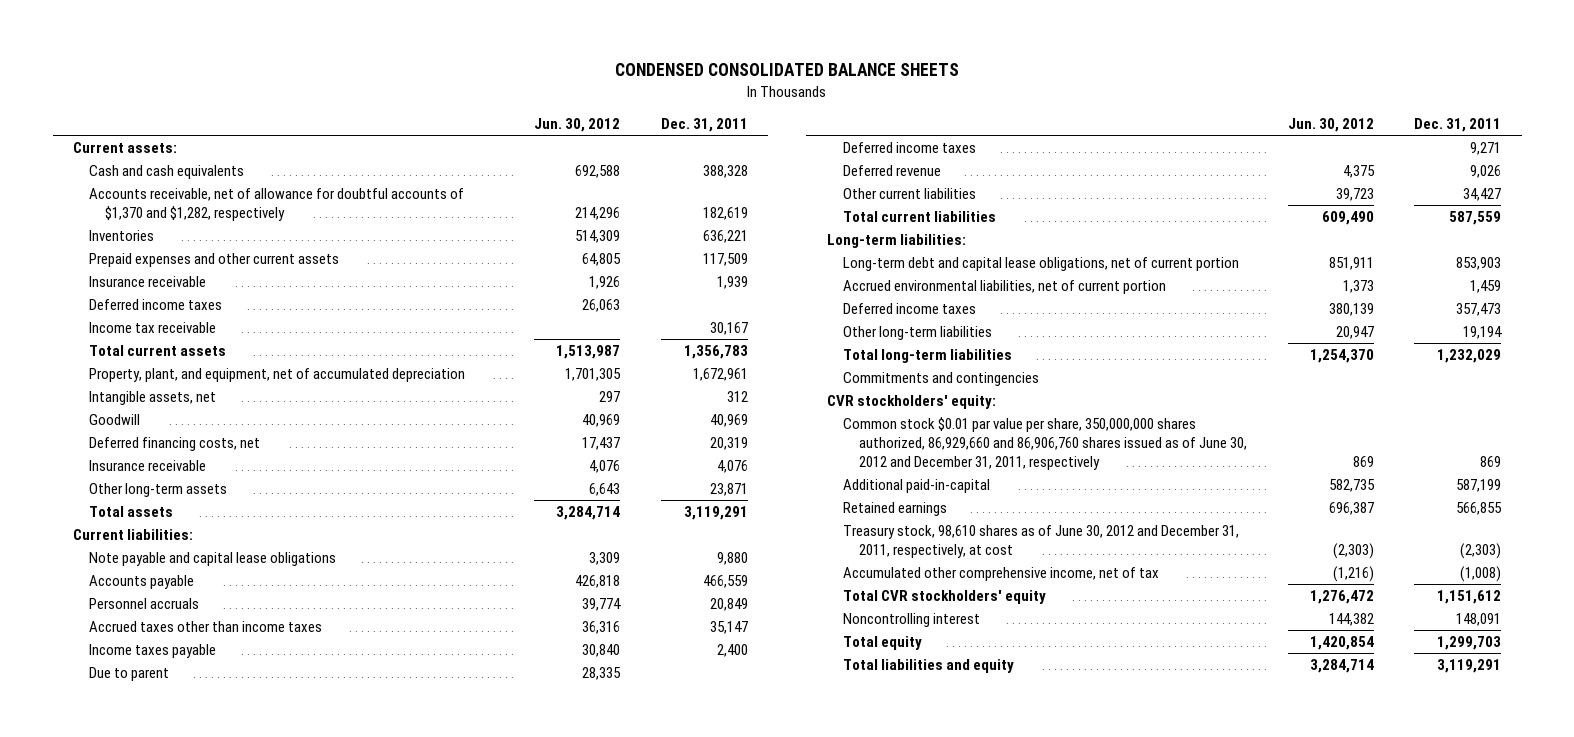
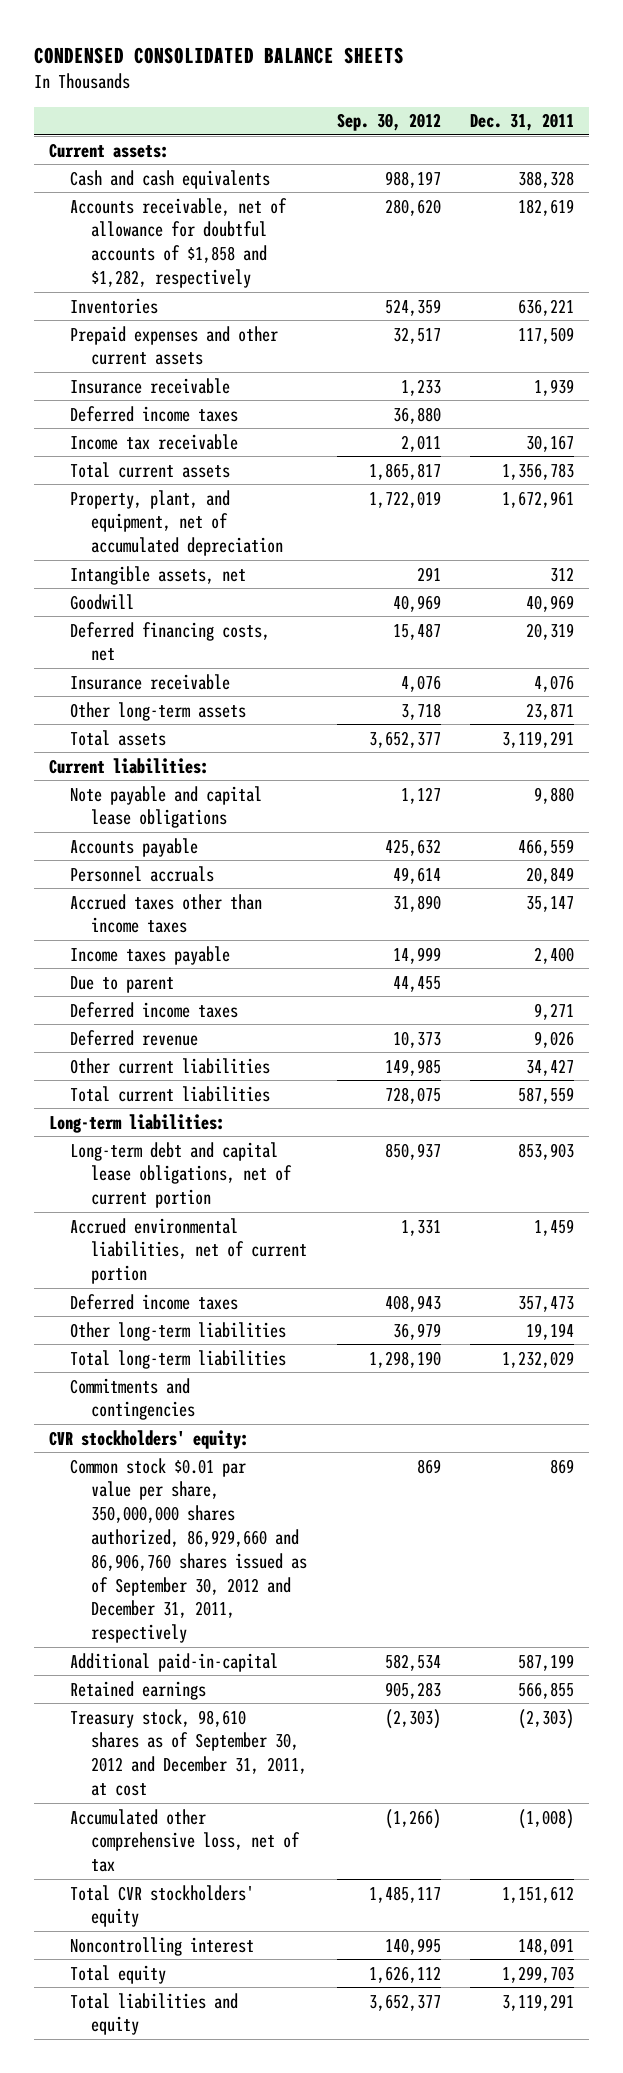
[534,117,621,132] Jun. 30, 2012 -> none
none -> [336,113,441,132] Sep. 30, 2012
[89,187,465,222] Accounts receivable, net of allowance for doubtful accounts of $1,370 and $1,282, respectively -> [70,197,288,289] Accounts receivable, net of allowance for doubtful accounts of $1,858 and $1,282, respectively
[842,416,1247,471] Common stock $0.01 par value per share, 350,000,000 shares authorized, 86,929,660 and 86,906,760 shares issued as of June 30, 2012 and December 31, 2011, respectively -> [70,1457,308,1644] Common stock $0.01 par value per share, 350,000,000 shares authorized, 86,929,660 and 86,906,760 shares issued as of September 30, 2012 and December 31, 2011, respectively
[842,524,1239,559] Treasury stock, 98,610 shares as of June 30, 2012 and December 31, 2011, respectively, at cost -> [70,1708,308,1797] Treasury stock, 98,610 shares as of September 30, 2012 and December 31, 2011, at cost
[842,566,1159,581] Accumulated other comprehensive income, net of tax -> [70,1808,301,1873] Accumulated other comprehensive loss, net of tax

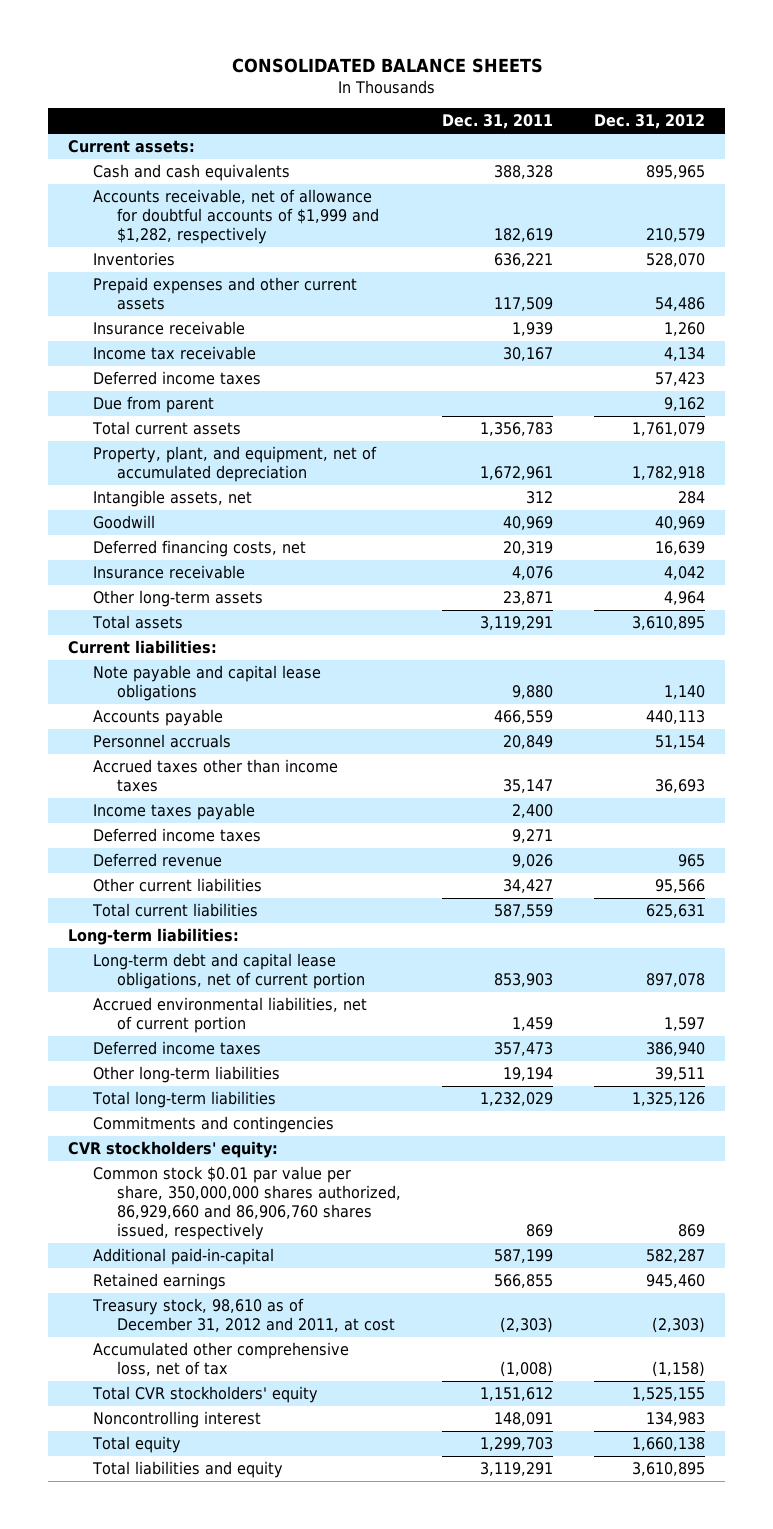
[34,47,405,65] CONDENSED CONSOLIDATED BALANCE SHEETS -> [231,58,543,74] CONSOLIDATED BALANCE SHEETS
[336,113,441,132] Sep. 30, 2012 -> none
none -> [593,114,705,130] Dec. 31, 2012
[70,197,288,289] Accounts receivable, net of allowance for doubtful accounts of $1,858 and $1,282, respectively -> [92,189,380,245] Accounts receivable, net of allowance for doubtful accounts of $1,999 and $1,282, respectively
[70,405,239,422] Deferred income taxes -> [92,371,261,386] Deferred income taxes
none -> [92,396,214,414] Due from parent
[70,975,175,993] Due to parent -> none
[70,1457,308,1644] Common stock $0.01 par value per share, 350,000,000 shares authorized, 86,929,660 and 86,906,760 shares issued as of September 30, 2012 and December 31, 2011, respectively -> [92,1166,402,1241] Common stock $0.01 par value per share, 350,000,000 shares authorized, 86,929,660 and 86,906,760 shares issued, respectively
[70,1708,308,1797] Treasury stock, 98,610 shares as of September 30, 2012 and December 31, 2011, at cost -> [91,1298,396,1333] Treasury stock, 98,610 as of December 31, 2012 and 2011, at cost

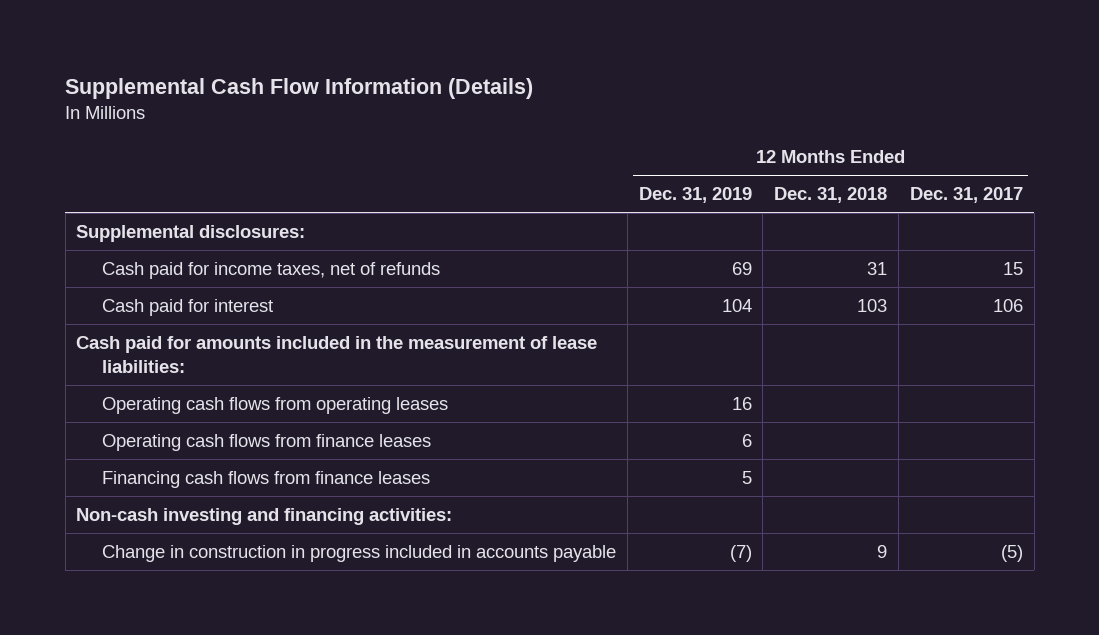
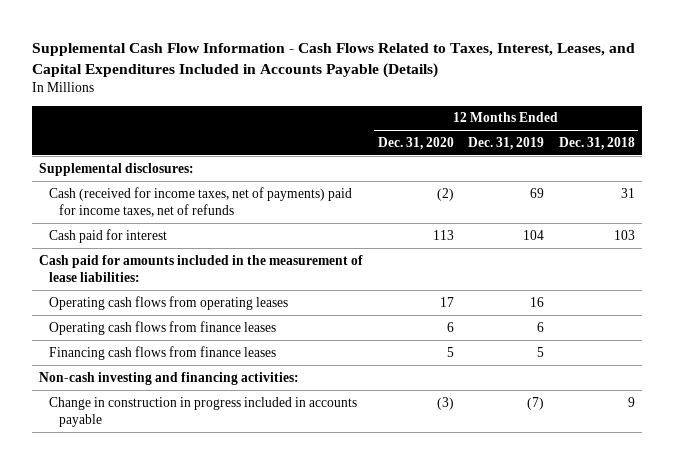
[65,78,534,100] Supplemental Cash Flow Information (Details) -> [31,42,635,78] Supplemental Cash Flow Information - Cash Flows Related to Taxes, Interest, Leases, and Capital Expenditures Included in Accounts Payable (Details)
[909,187,1023,204] Dec. 31, 2017 -> none
none -> [377,137,454,151] Dec. 31, 2020
[101,262,440,280] Cash paid for income taxes, net of refunds -> [49,186,353,218] Cash (received for income taxes, net of payments) paid for income taxes, net of refunds

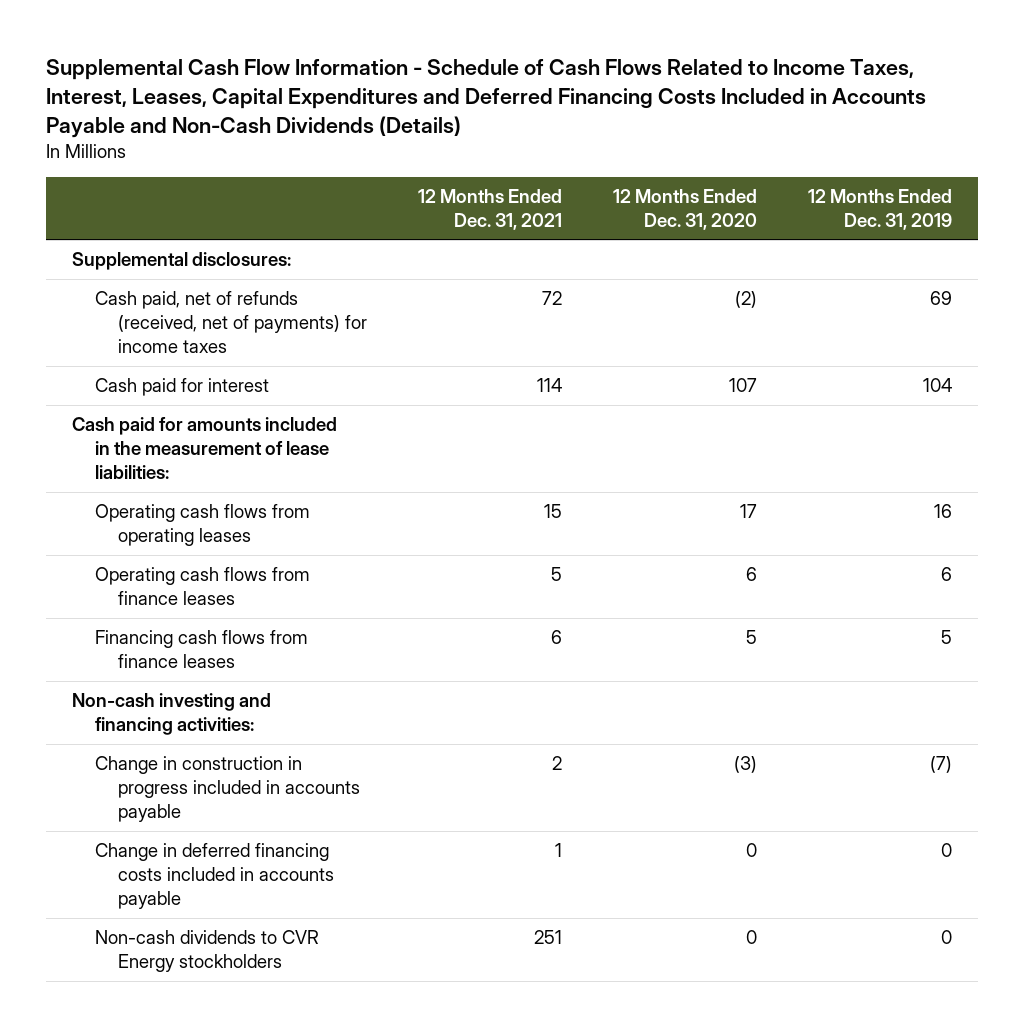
[31,42,635,78] Supplemental Cash Flow Information - Cash Flows Related to Taxes, Interest, Leases, and Capital Expenditures Included in Accounts Payable (Details) -> [45,58,926,138] Supplemental Cash Flow Information - Schedule of Cash Flows Related to Income Taxes, Interest, Leases, Capital Expenditures and Deferred Financing Costs Included in Accounts Payable and Non-Cash Dividends (Details)
[558,137,635,151] Dec. 31, 2018 -> none
none -> [418,188,563,230] 12 Months Ended Dec. 31, 2021
[49,186,353,218] Cash (received for income taxes, net of payments) paid for income taxes, net of refunds -> [94,291,367,354] Cash paid, net of refunds (received, net of payments) for income taxes
[432,229,454,240] 113 -> [729,378,758,393] 107
none -> [94,843,334,910] Change in deferred financing costs included in accounts payable
none -> [94,930,319,973] Non-cash dividends to CVR Energy stockholders

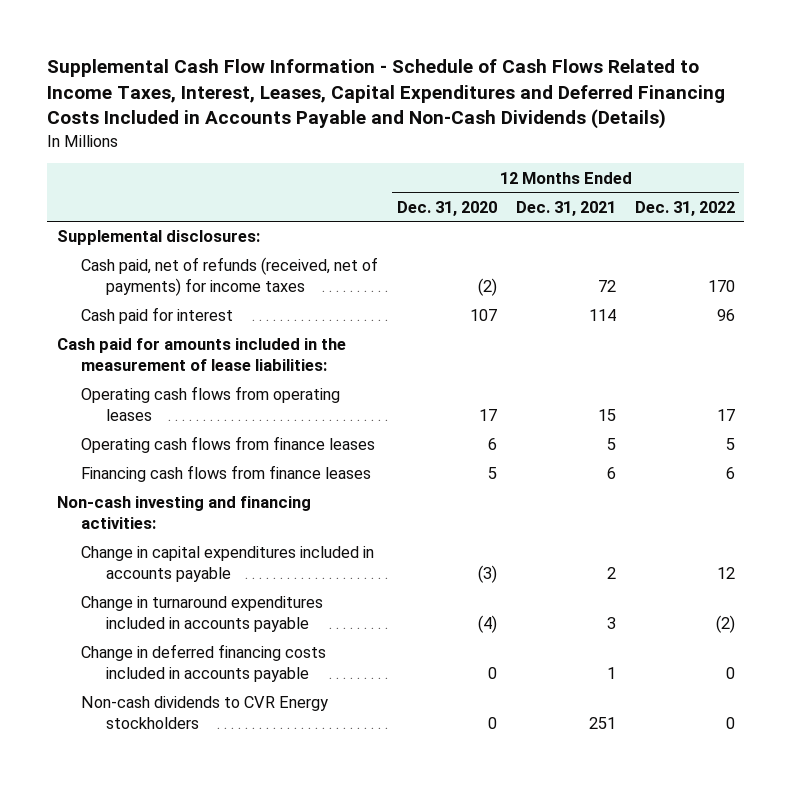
[808,188,953,230] 12 Months Ended Dec. 31, 2019 -> none
none -> [634,200,735,216] Dec. 31, 2022
[94,756,360,823] Change in construction in progress included in accounts payable -> [81,546,375,583] Change in capital expenditures included in accounts payable
none -> [81,596,324,633] Change in turnaround expenditures included in accounts payable

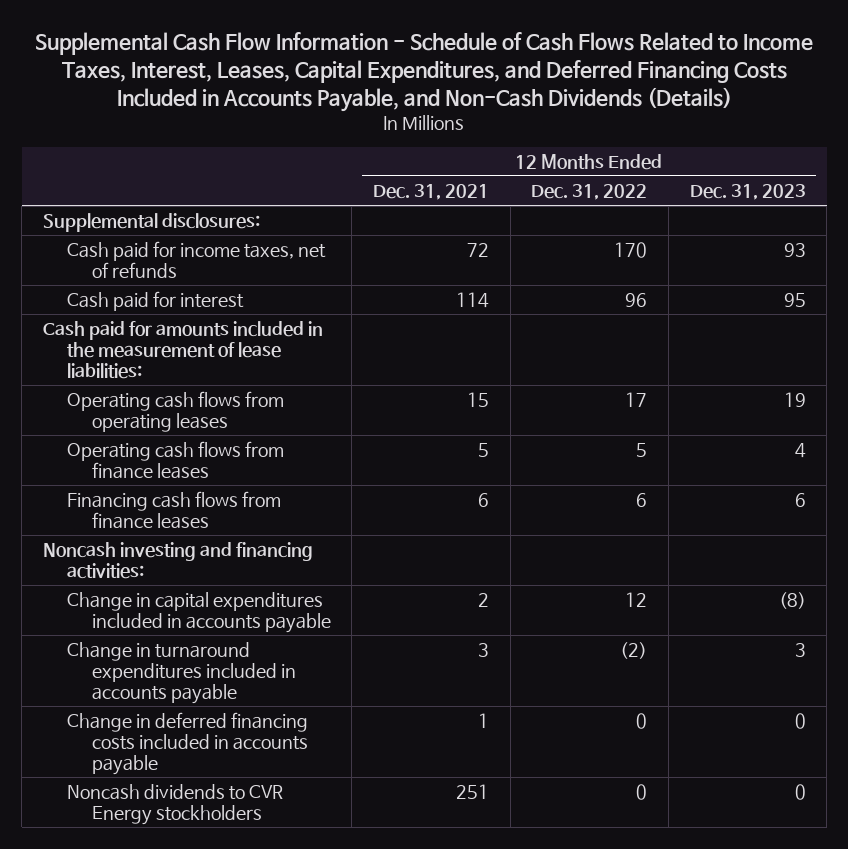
[47,58,726,130] Supplemental Cash Flow Information - Schedule of Cash Flows Related to Income Taxes, Interest, Leases, Capital Expenditures and Deferred Financing Costs Included in Accounts Payable and Non-Cash Dividends (Details) -> [35,32,814,112] Supplemental Cash Flow Information - Schedule of Cash Flows Related to Income Taxes, Interest, Leases, Capital Expenditures, and Deferred Financing Costs Included in Accounts Payable, and Non-Cash Dividends (Details)
[396,200,497,216] Dec. 31, 2020 -> none
none -> [689,183,806,200] Dec. 31, 2023
[81,257,379,297] Cash paid, net of refunds (received, net of payments) for income taxes -> [67,241,327,279] Cash paid for income taxes, net of refunds
[56,496,311,530] Non-cash investing and financing activities: -> [42,542,313,580] Noncash investing and financing activities:
[81,696,329,730] Non-cash dividends to CVR Energy stockholders -> [67,784,284,826] Noncash dividends to CVR Energy stockholders

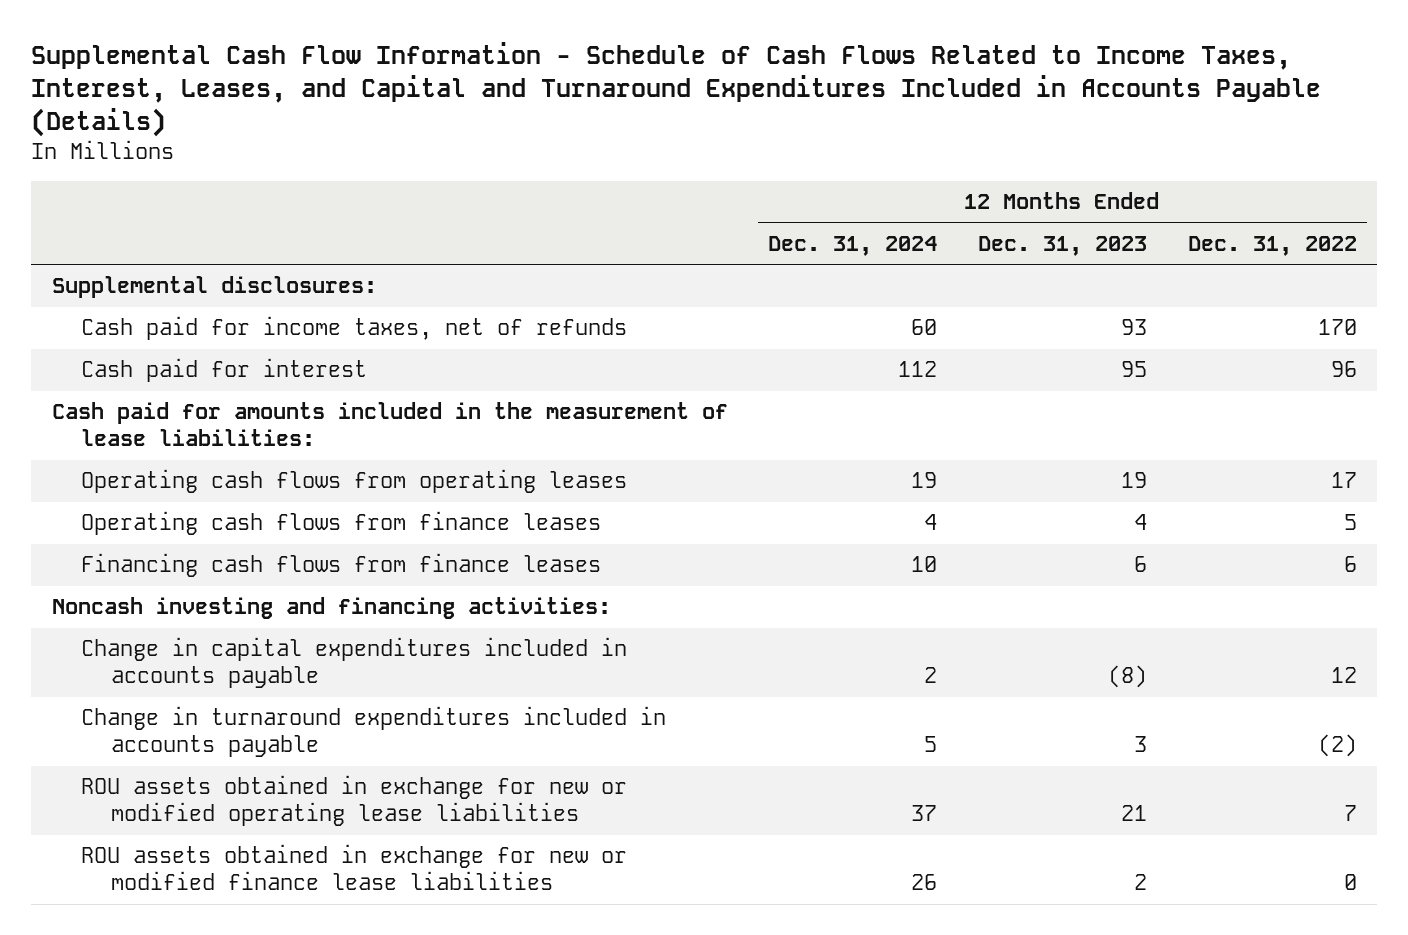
[35,32,814,112] Supplemental Cash Flow Information - Schedule of Cash Flows Related to Income Taxes, Interest, Leases, Capital Expenditures, and Deferred Financing Costs Included in Accounts Payable, and Non-Cash Dividends (Details) -> [31,42,1322,138] Supplemental Cash Flow Information - Schedule of Cash Flows Related to Income Taxes, Interest, Leases, and Capital and Turnaround Expenditures Included in Accounts Payable (Details)
[373,183,490,200] Dec. 31, 2021 -> none
none -> [768,235,938,256] Dec. 31, 2024
[67,712,309,775] Change in deferred financing costs included in accounts payable -> none
[67,784,284,826] Noncash dividends to CVR Energy stockholders -> none
none -> [81,775,628,827] ROU assets obtained in exchange for new or modified operating lease liabilities
none -> [81,844,628,891] ROU assets obtained in exchange for new or modified finance lease liabilities

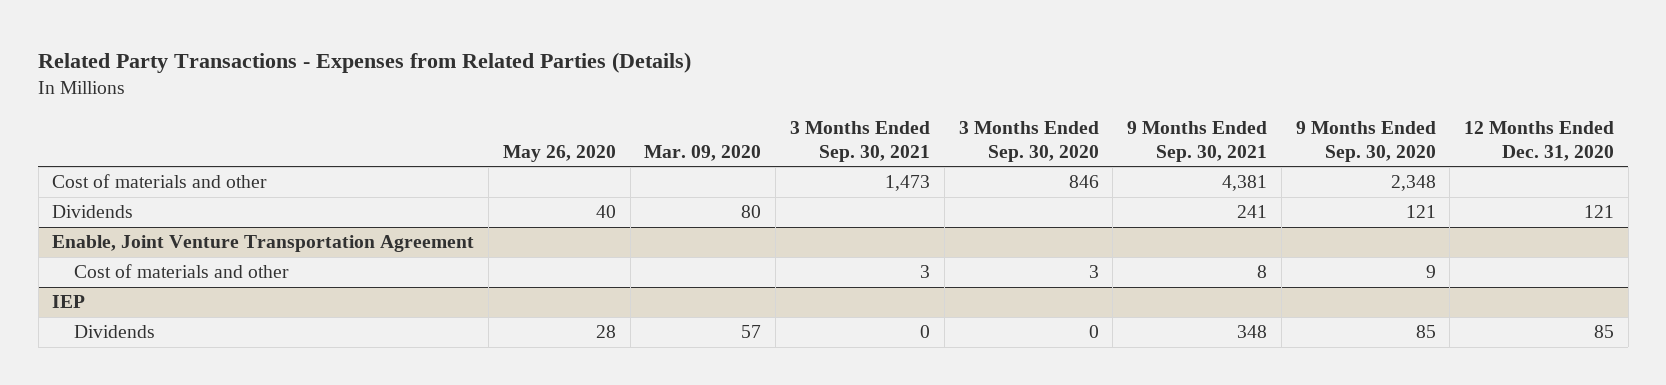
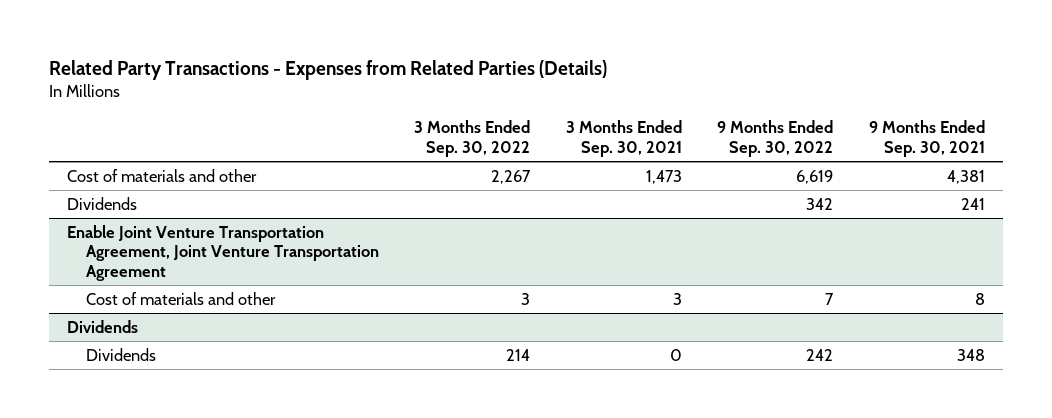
[502,144,616,162] May 26, 2020 -> none
[644,144,762,161] Mar. 09, 2020 -> none
[958,121,1099,162] 3 Months Ended Sep. 30, 2020 -> none
[1295,121,1436,162] 9 Months Ended Sep. 30, 2020 -> none
[1464,121,1615,161] 12 Months Ended Dec. 31, 2020 -> none
none -> [414,120,531,158] 3 Months Ended Sep. 30, 2022
none -> [717,120,834,158] 9 Months Ended Sep. 30, 2022
[52,235,475,253] Enable, Joint Venture Transportation Agreement -> [67,224,379,282] Enable Joint Venture Transportation Agreement, Joint Venture Transportation Agreement
[52,295,86,309] IEP -> [67,319,139,333] Dividends

